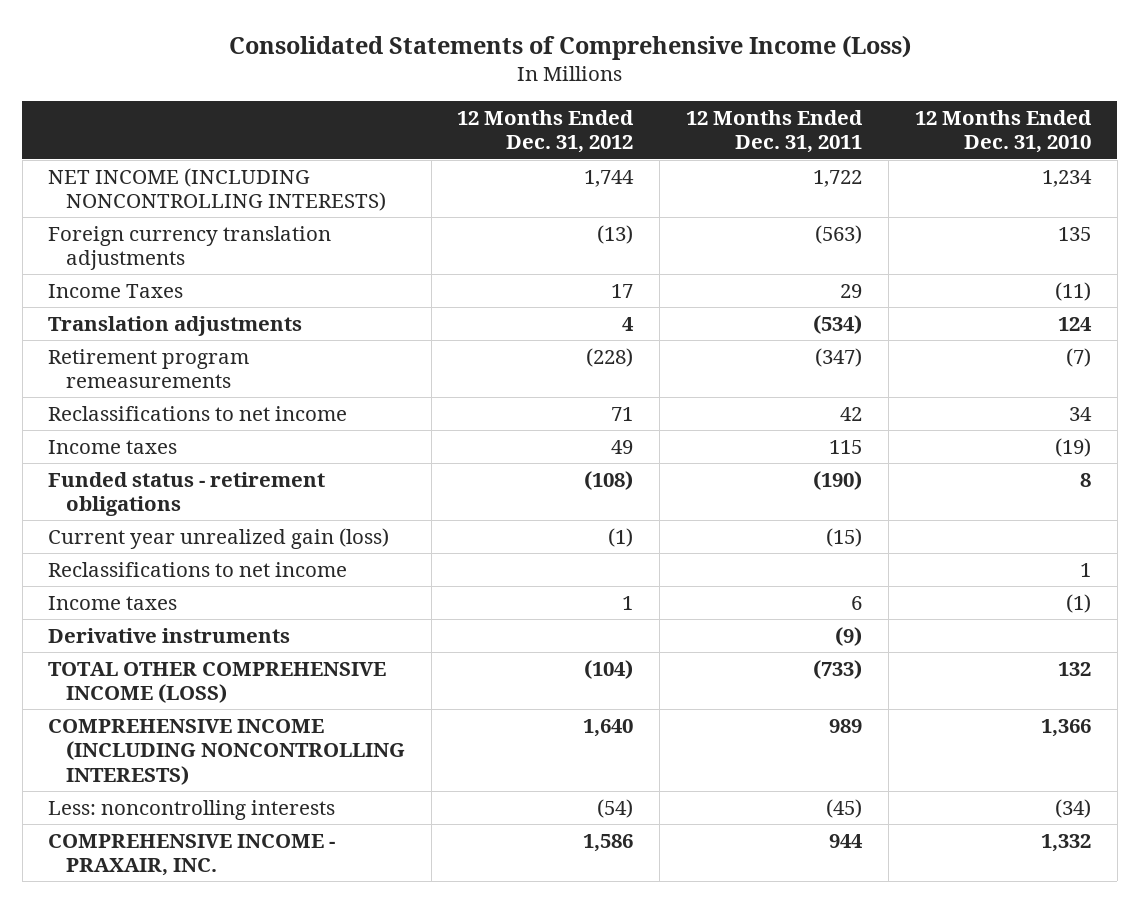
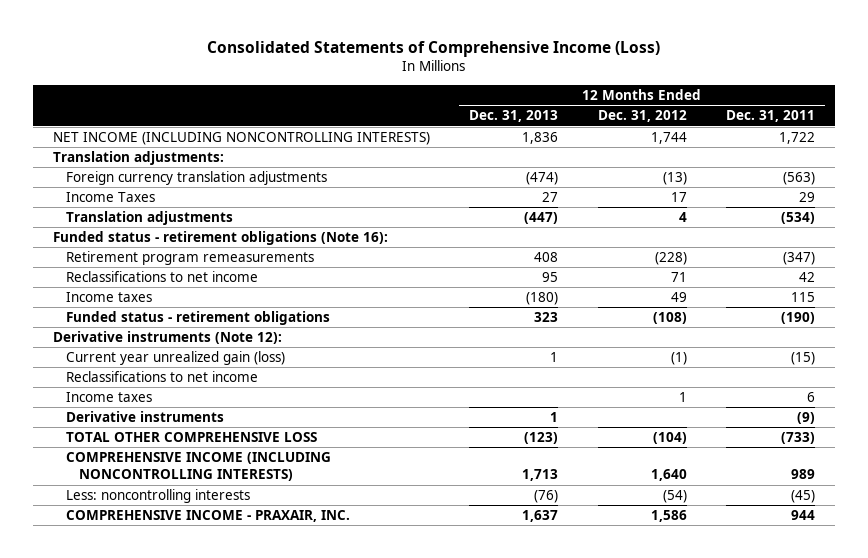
[914,109,1092,154] 12 Months Ended Dec. 31, 2010 -> none
none -> [469,110,559,123] Dec. 31, 2013
none -> [52,151,224,166] Translation adjustments:
none -> [52,231,388,246] Funded status - retirement obligations (Note 16):
none -> [52,331,282,345] Derivative instruments (Note 12):
[48,661,387,704] TOTAL OTHER COMPREHENSIVE INCOME (LOSS) -> [65,432,317,443] TOTAL OTHER COMPREHENSIVE LOSS

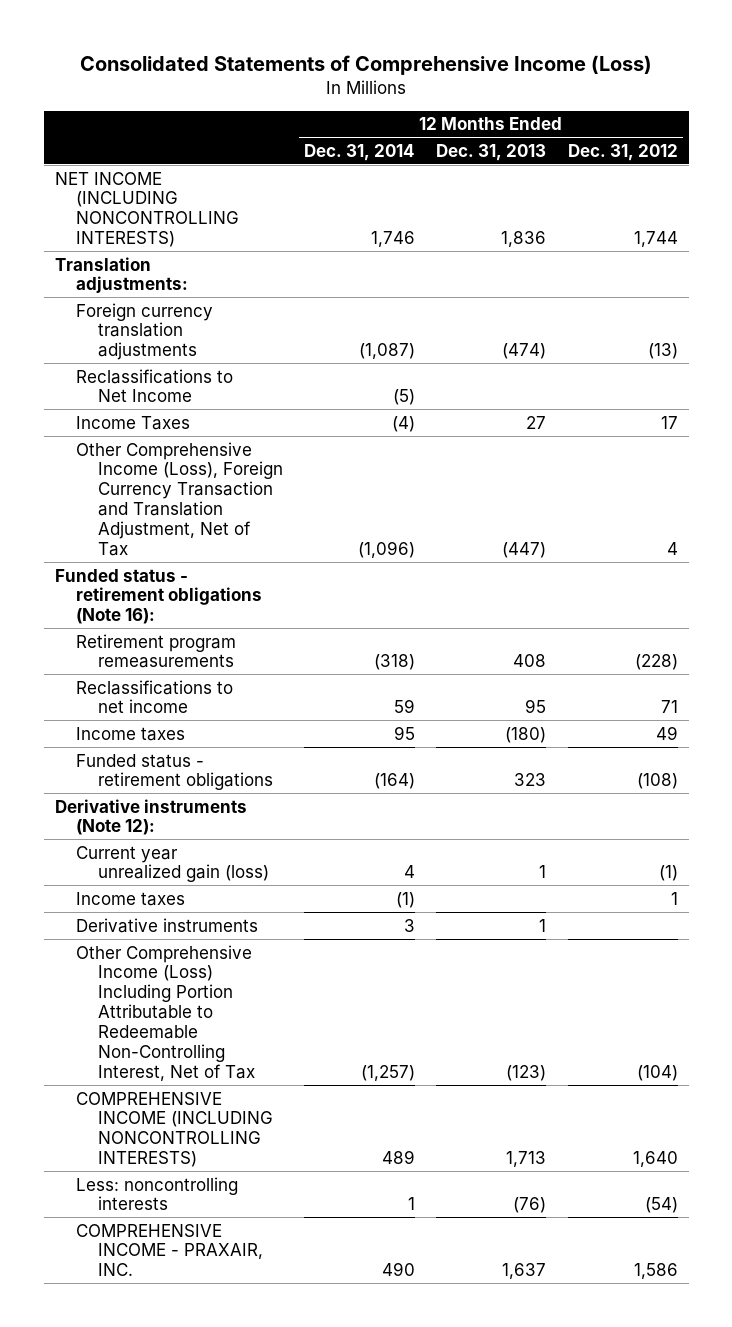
[726,110,816,123] Dec. 31, 2011 -> none
none -> [304,143,416,161] Dec. 31, 2014
none -> [76,368,234,403] Reclassifications to Net Income
[65,211,233,226] Translation adjustments -> [76,441,283,557] Other Comprehensive Income (Loss), Foreign Currency Transaction and Translation Adjustment, Net of Tax
[65,371,258,383] Reclassifications to net income -> none
[65,432,317,443] TOTAL OTHER COMPREHENSIVE LOSS -> [76,944,255,1081] Other Comprehensive Income (Loss) Including Portion Attributable to Redeemable Non-Controlling Interest, Net of Tax

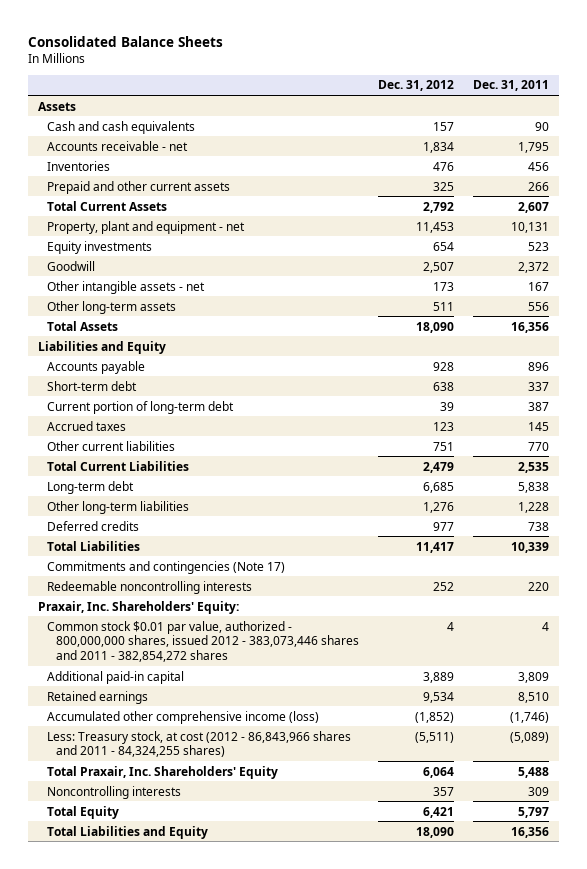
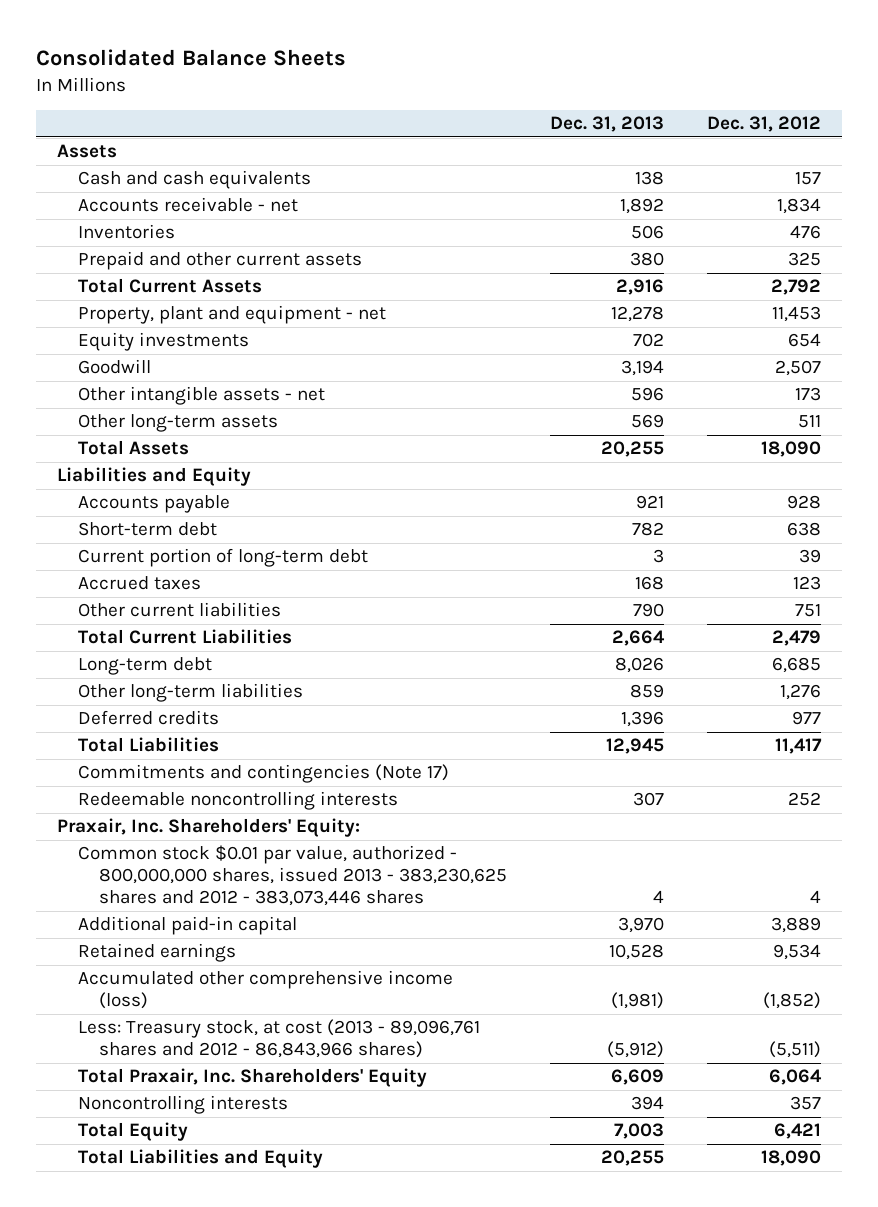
[472,80,549,92] Dec. 31, 2011 -> none
none -> [549,116,664,133] Dec. 31, 2013
[46,620,359,663] Common stock $0.01 par value, authorized - 800,000,000 shares, issued 2012 - 383,073,446 shares and 2011 - 382,854,272 shares -> [78,845,508,907] Common stock $0.01 par value, authorized - 800,000,000 shares, issued 2013 - 383,230,625 shares and 2012 - 383,073,446 shares
[46,730,351,758] Less: Treasury stock, at cost (2012 - 86,843,966 shares and 2011 - 84,324,255 shares) -> [78,1019,481,1059] Less: Treasury stock, at cost (2013 - 89,096,761 shares and 2012 - 86,843,966 shares)

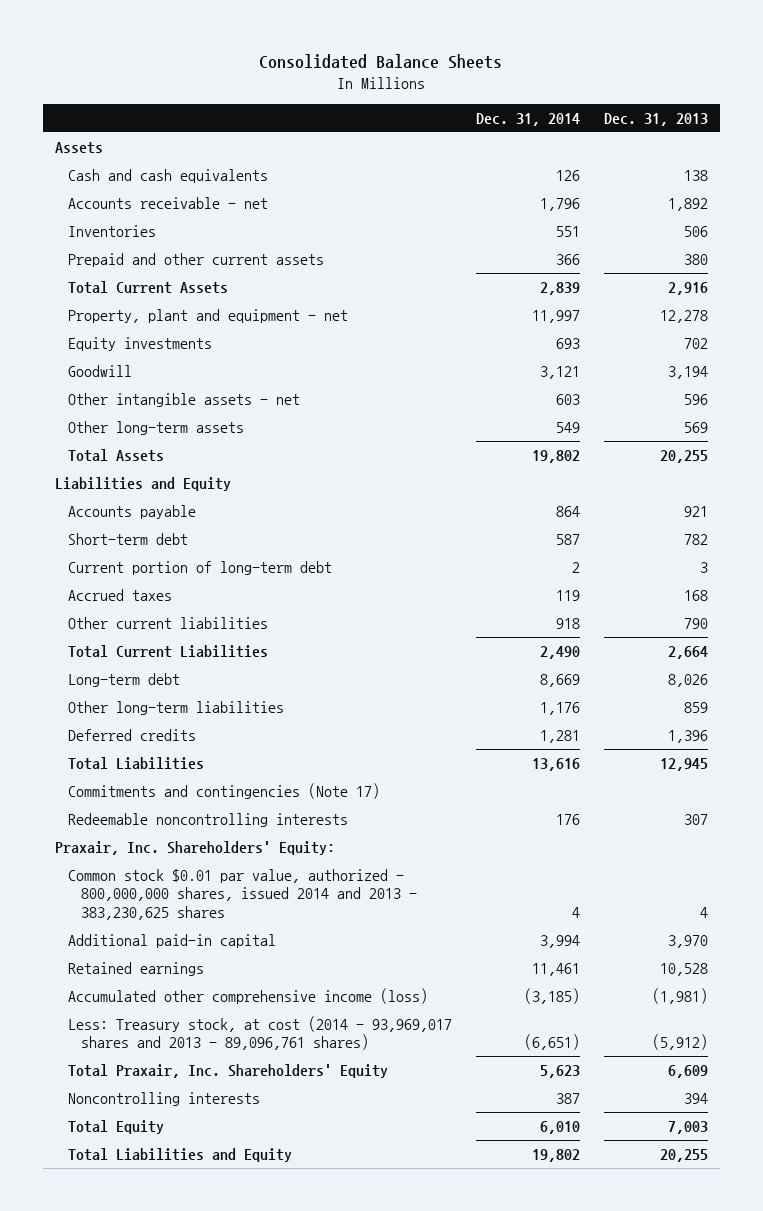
[706,116,821,133] Dec. 31, 2012 -> none
none -> [475,113,580,127] Dec. 31, 2014
[78,845,508,907] Common stock $0.01 par value, authorized - 800,000,000 shares, issued 2013 - 383,230,625 shares and 2012 - 383,073,446 shares -> [67,868,418,920] Common stock $0.01 par value, authorized - 800,000,000 shares, issued 2014 and 2013 - 383,230,625 shares
[78,1019,481,1059] Less: Treasury stock, at cost (2013 - 89,096,761 shares and 2012 - 86,843,966 shares) -> [67,1015,452,1051] Less: Treasury stock, at cost (2014 - 93,969,017 shares and 2013 - 89,096,761 shares)

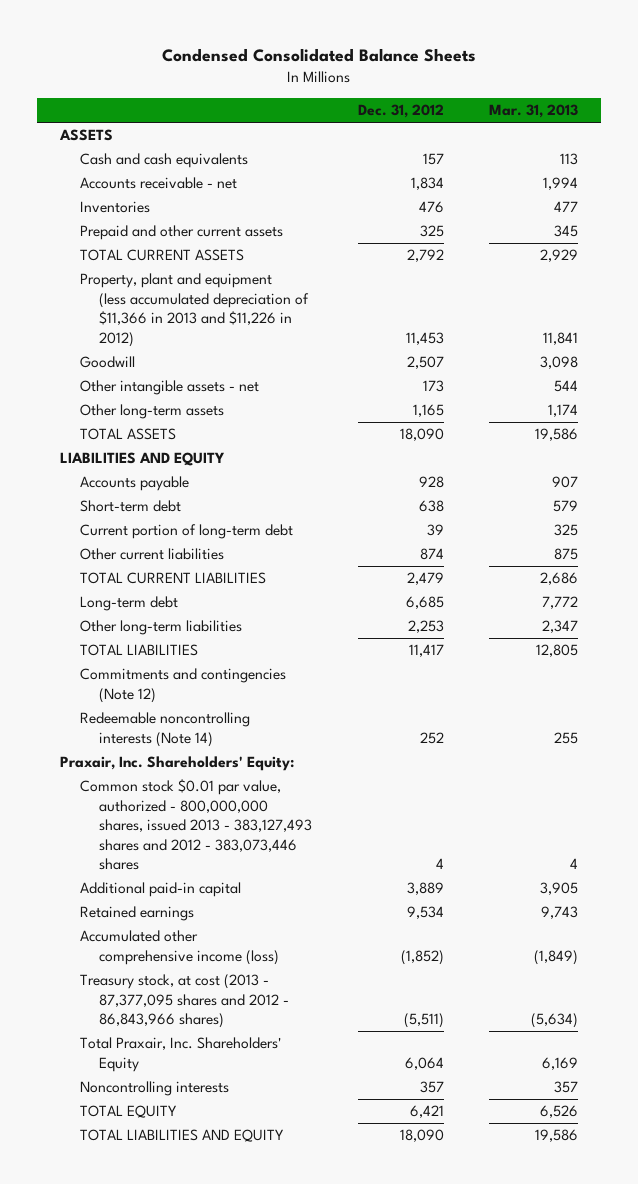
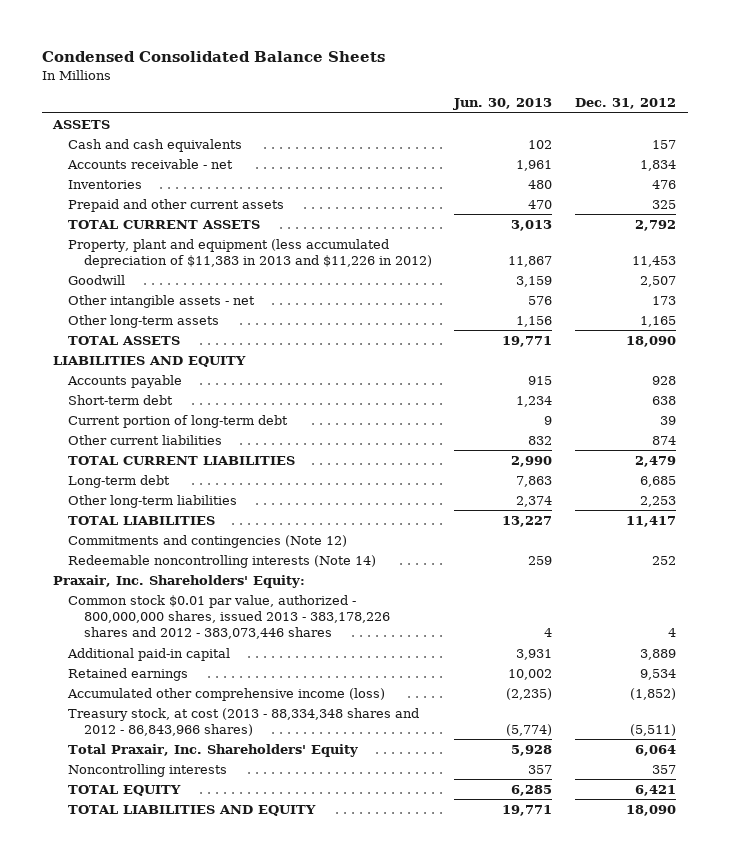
[488,103,578,118] Mar. 31, 2013 -> none
none -> [453,98,553,111] Jun. 30, 2013
[79,273,310,347] Property, plant and equipment (less accumulated depreciation of $11,366 in 2013 and $11,226 in 2012) -> [68,238,432,269] Property, plant and equipment (less accumulated depreciation of $11,383 in 2013 and $11,226 in 2012)
[79,779,313,871] Common stock $0.01 par value, authorized - 800,000,000 shares, issued 2013 - 383,127,493 shares and 2012 - 383,073,446 shares -> [68,594,390,640] Common stock $0.01 par value, authorized - 800,000,000 shares, issued 2013 - 383,178,226 shares and 2012 - 383,073,446 shares
[79,974,290,1029] Treasury stock, at cost (2013 - 87,377,095 shares and 2012 - 86,843,966 shares) -> [68,707,420,737] Treasury stock, at cost (2013 - 88,334,348 shares and 2012 - 86,843,966 shares)

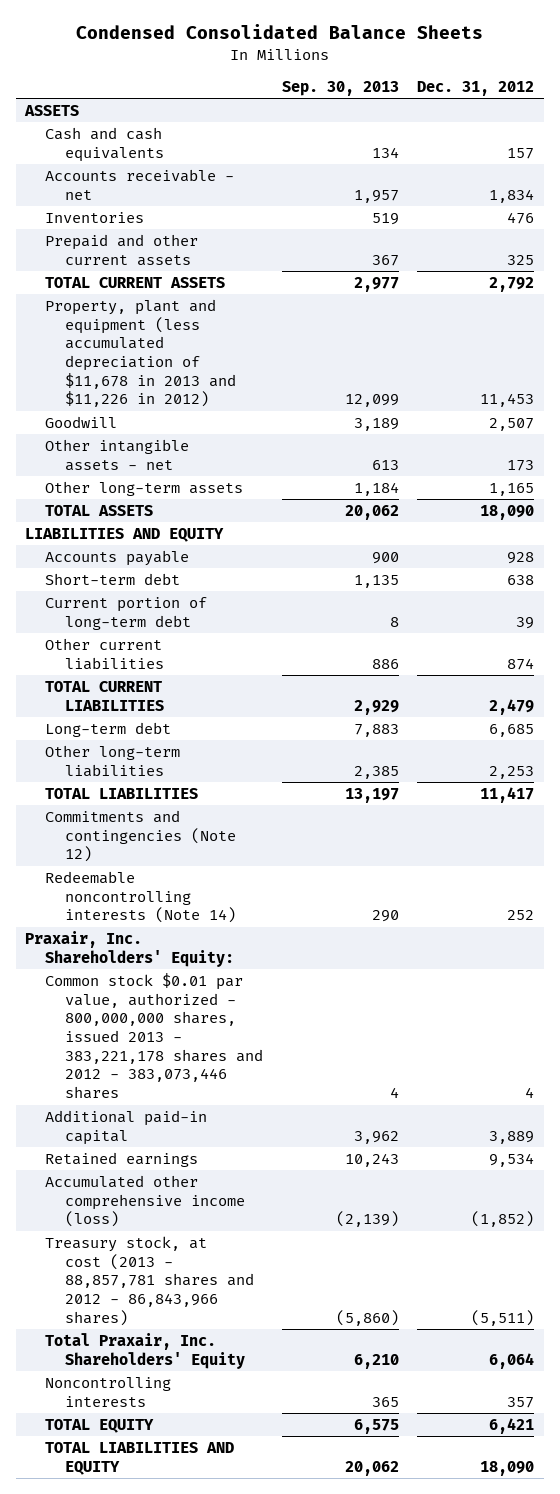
[453,98,553,111] Jun. 30, 2013 -> none
none -> [281,80,399,96] Sep. 30, 2013
[68,238,432,269] Property, plant and equipment (less accumulated depreciation of $11,383 in 2013 and $11,226 in 2012) -> [45,298,237,408] Property, plant and equipment (less accumulated depreciation of $11,678 in 2013 and $11,226 in 2012)
[68,594,390,640] Common stock $0.01 par value, authorized - 800,000,000 shares, issued 2013 - 383,178,226 shares and 2012 - 383,073,446 shares -> [45,972,264,1100] Common stock $0.01 par value, authorized - 800,000,000 shares, issued 2013 - 383,221,178 shares and 2012 - 383,073,446 shares
[68,707,420,737] Treasury stock, at cost (2013 - 88,334,348 shares and 2012 - 86,843,966 shares) -> [45,1235,255,1326] Treasury stock, at cost (2013 - 88,857,781 shares and 2012 - 86,843,966 shares)

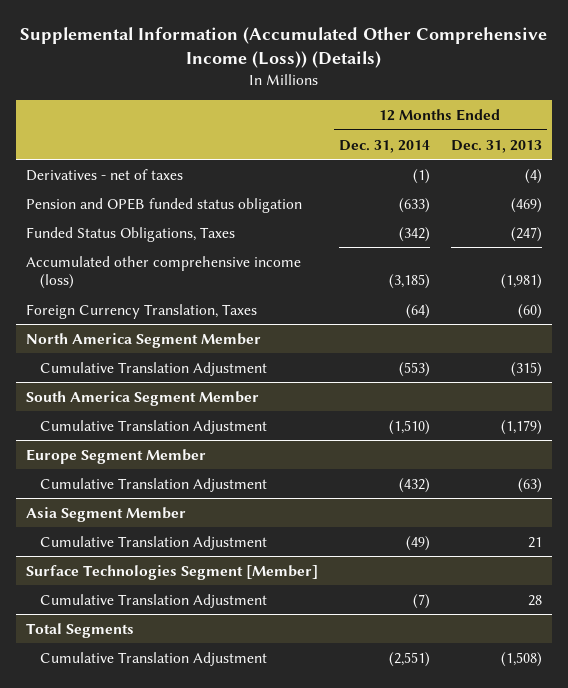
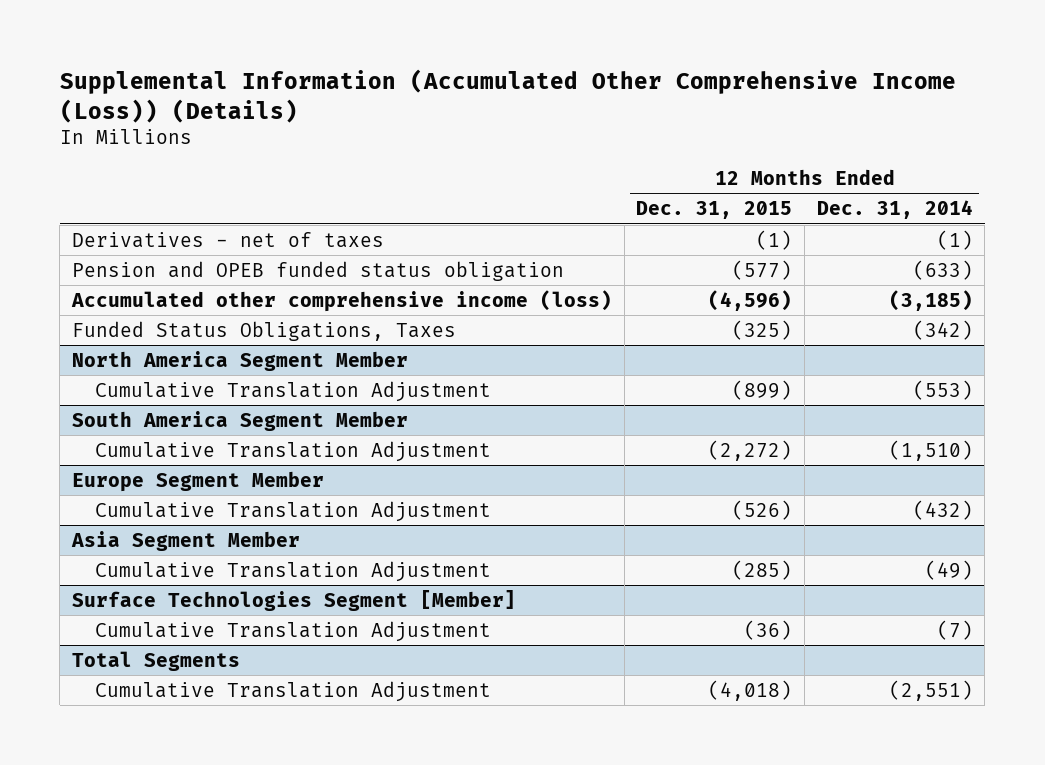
[450,139,542,153] Dec. 31, 2013 -> none
none -> [636,201,793,220] Dec. 31, 2015
[26,303,258,319] Foreign Currency Translation, Taxes -> none
[26,226,236,242] Funded Status Obligations, Taxes -> [72,320,457,341] Funded Status Obligations, Taxes

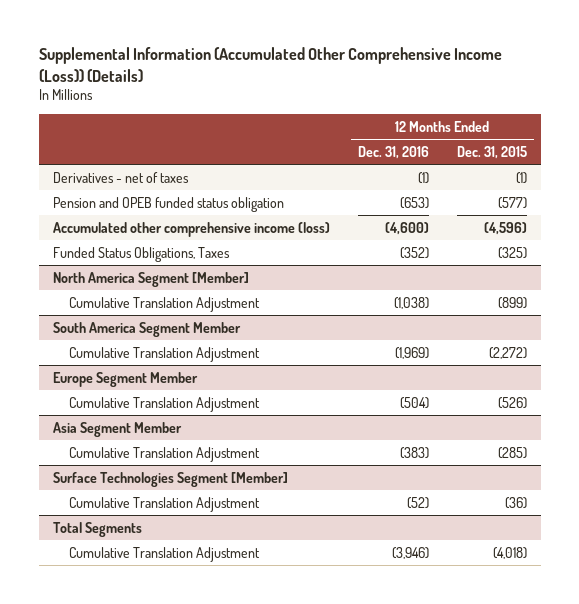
[816,200,973,220] Dec. 31, 2014 -> none
none -> [357,145,429,159] Dec. 31, 2016
[72,350,409,371] North America Segment Member -> [52,271,249,287] North America Segment [Member]

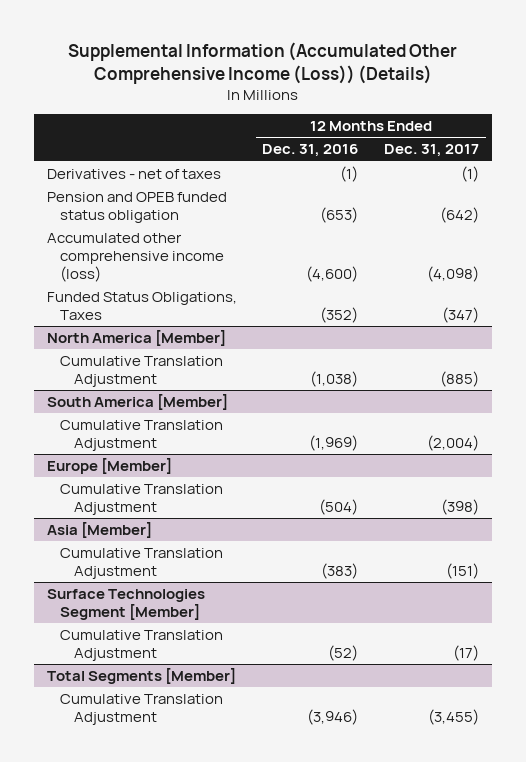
[456,145,527,159] Dec. 31, 2015 -> none
none -> [384,144,480,158] Dec. 31, 2017
[52,271,249,287] North America Segment [Member] -> [46,329,226,346] North America [Member]
[52,321,241,337] South America Segment Member -> [46,393,228,410] South America [Member]
[52,371,198,387] Europe Segment Member -> [46,457,172,474] Europe [Member]
[52,421,182,437] Asia Segment Member -> [46,521,152,538] Asia [Member]
[52,521,142,537] Total Segments -> [46,667,236,684] Total Segments [Member]

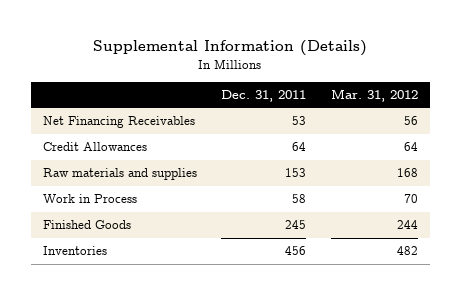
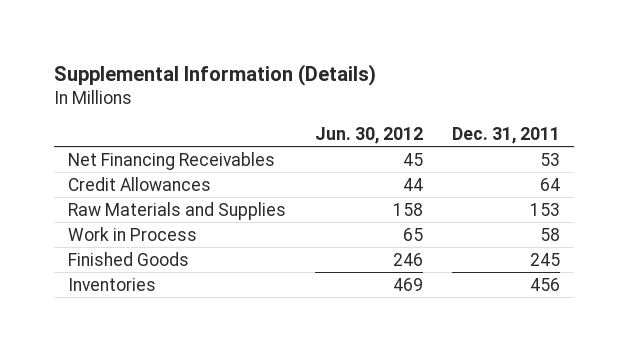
[330,88,418,102] Mar. 31, 2012 -> none
none -> [315,126,424,144] Jun. 30, 2012
[42,168,197,181] Raw materials and supplies -> [68,201,287,220] Raw Materials and Supplies

